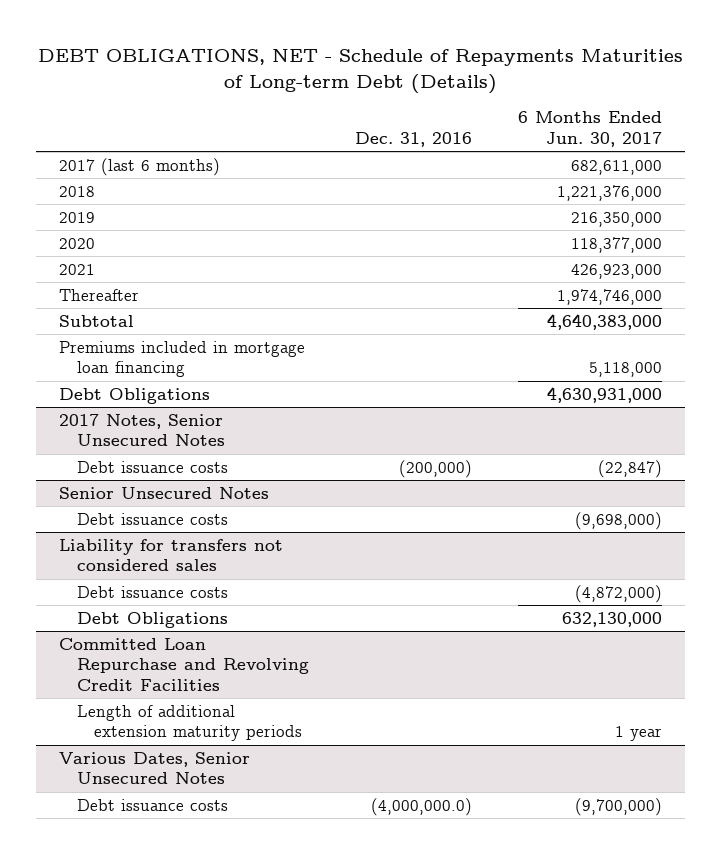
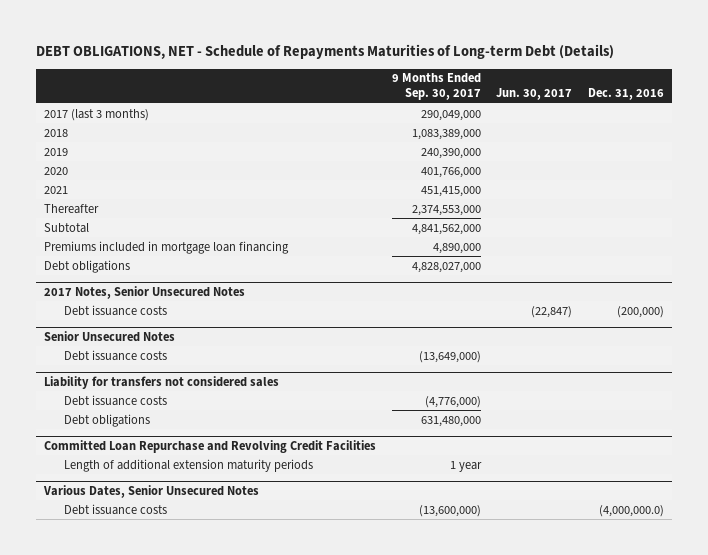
[518,111,663,147] 6 Months Ended Jun. 30, 2017 -> none
none -> [391,73,481,101] 9 Months Ended Sep. 30, 2017
none -> [496,88,573,101] Jun. 30, 2017
[59,157,221,176] 2017 (last 6 months) -> [44,108,150,121] 2017 (last 3 months)
[59,387,211,404] Debt Obligations -> [44,259,131,273] Debt obligations
[76,611,228,628] Debt Obligations -> [63,413,150,427] Debt obligations

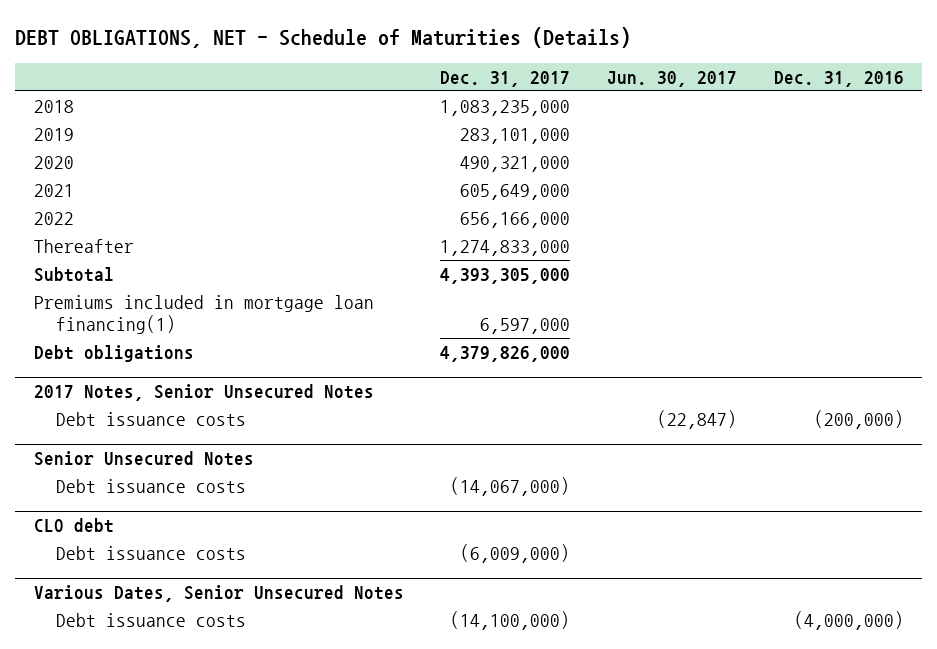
[36,44,615,60] DEBT OBLIGATIONS, NET - Schedule of Repayments Maturities of Long-term Debt (Details) -> [15,27,632,49] DEBT OBLIGATIONS, NET - Schedule of Maturities (Details)
[391,73,481,101] 9 Months Ended Sep. 30, 2017 -> none
none -> [440,70,571,87] Dec. 31, 2017
[44,108,150,121] 2017 (last 3 months) -> none
none -> [33,212,74,226] 2022
[44,240,290,254] Premiums included in mortgage loan financing -> [33,295,374,335] Premiums included in mortgage loan financing(1)
[44,376,280,390] Liability for transfers not considered sales -> none
[63,394,167,406] Debt issuance costs -> none
[63,413,150,427] Debt obligations -> none
[44,440,377,454] Committed Loan Repurchase and Revolving Credit Facilities -> none
[63,458,313,472] Length of additional extension maturity periods -> none
none -> [33,518,114,534] CLO debt
none -> [55,546,246,561] Debt issuance costs
[598,504,664,517] (4,000,000.0) -> [793,611,904,631] (4,000,000)

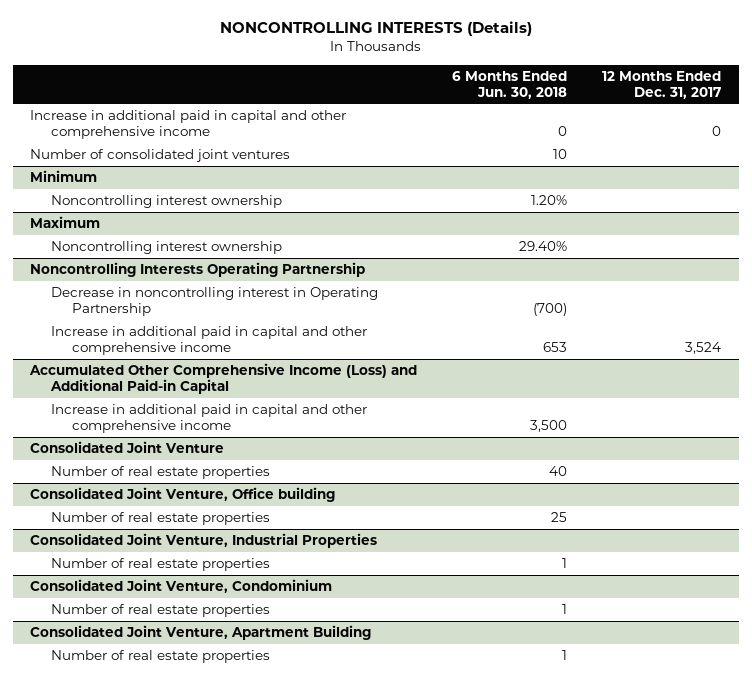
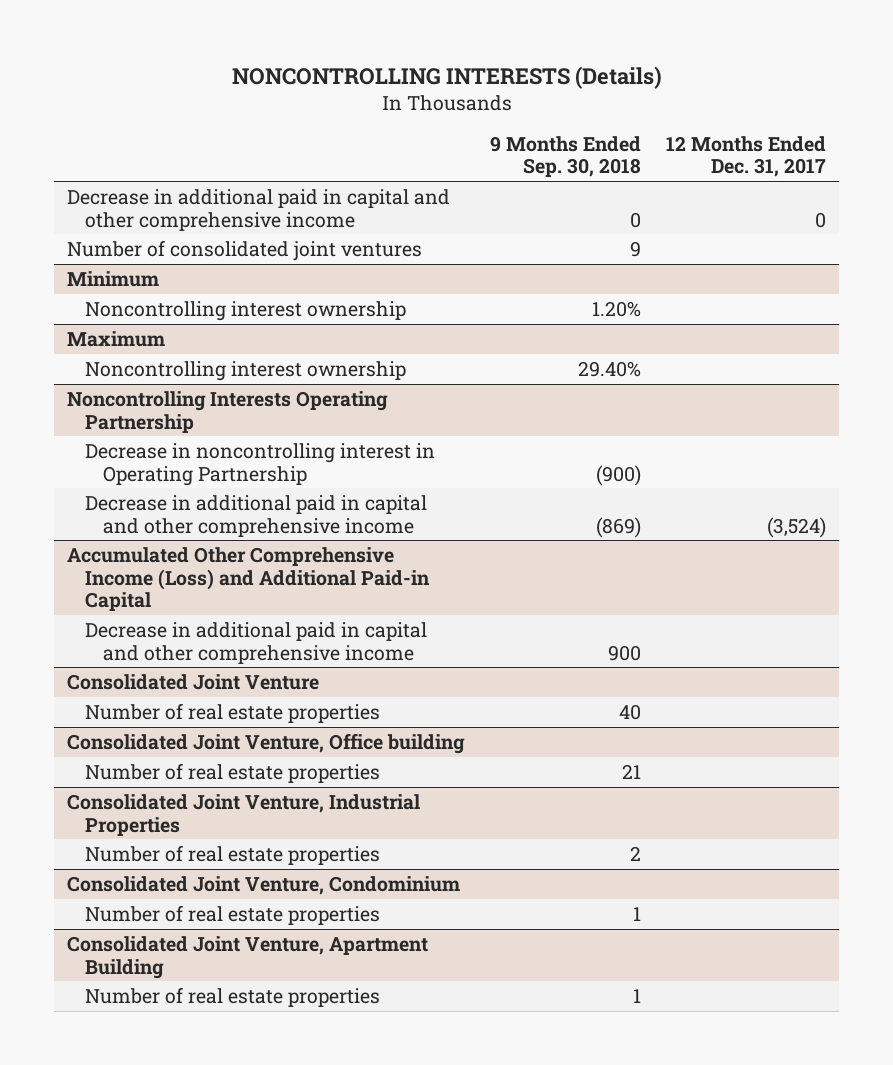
[452,70,568,99] 6 Months Ended Jun. 30, 2018 -> none
none -> [489,135,641,178] 9 Months Ended Sep. 30, 2018
[30,110,347,139] Increase in additional paid in capital and other comprehensive income -> [66,188,450,231] Decrease in additional paid in capital and other comprehensive income
[51,326,368,355] Increase in additional paid in capital and other comprehensive income -> [84,494,427,537] Decrease in additional paid in capital and other comprehensive income
[685,341,722,354] 3,524 -> [767,516,827,538] (3,524)
[51,404,368,433] Increase in additional paid in capital and other comprehensive income -> [84,621,427,664] Decrease in additional paid in capital and other comprehensive income

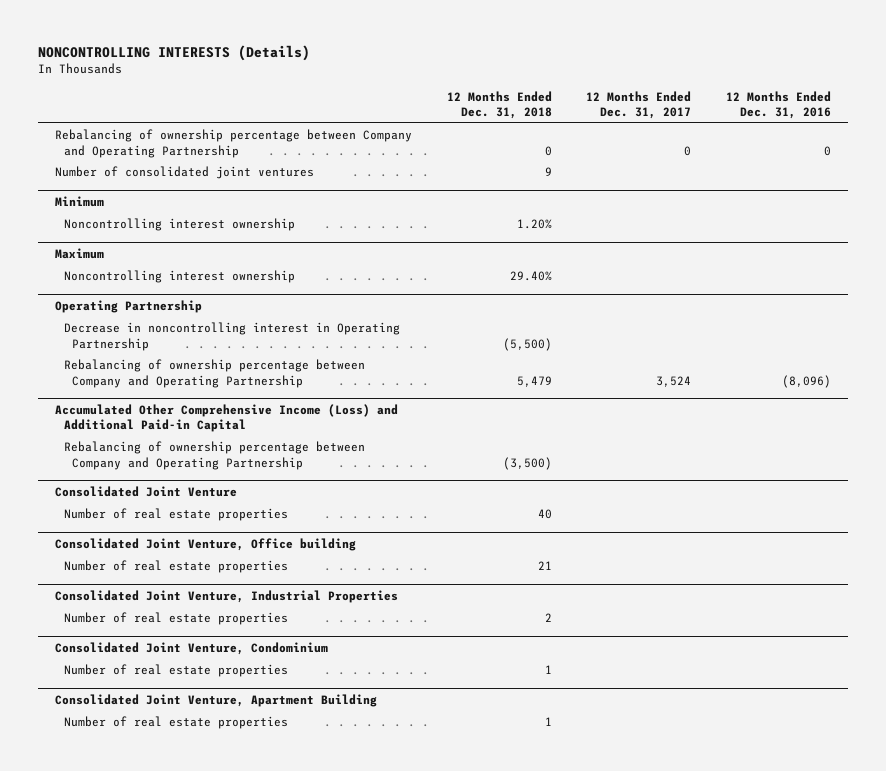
[489,135,641,178] 9 Months Ended Sep. 30, 2018 -> none
none -> [446,90,552,119] 12 Months Ended Dec. 31, 2018
none -> [725,90,831,119] 12 Months Ended Dec. 31, 2016
[66,188,450,231] Decrease in additional paid in capital and other comprehensive income -> [55,129,413,158] Rebalancing of ownership percentage between Company and Operating Partnership
[66,390,388,433] Noncontrolling Interests Operating Partnership -> [55,299,203,313] Operating Partnership
[84,494,427,537] Decrease in additional paid in capital and other comprehensive income -> none
none -> [63,359,365,388] Rebalancing of ownership percentage between Company and Operating Partnership
[84,621,427,664] Decrease in additional paid in capital and other comprehensive income -> [63,441,365,470] Rebalancing of ownership percentage between Company and Operating Partnership

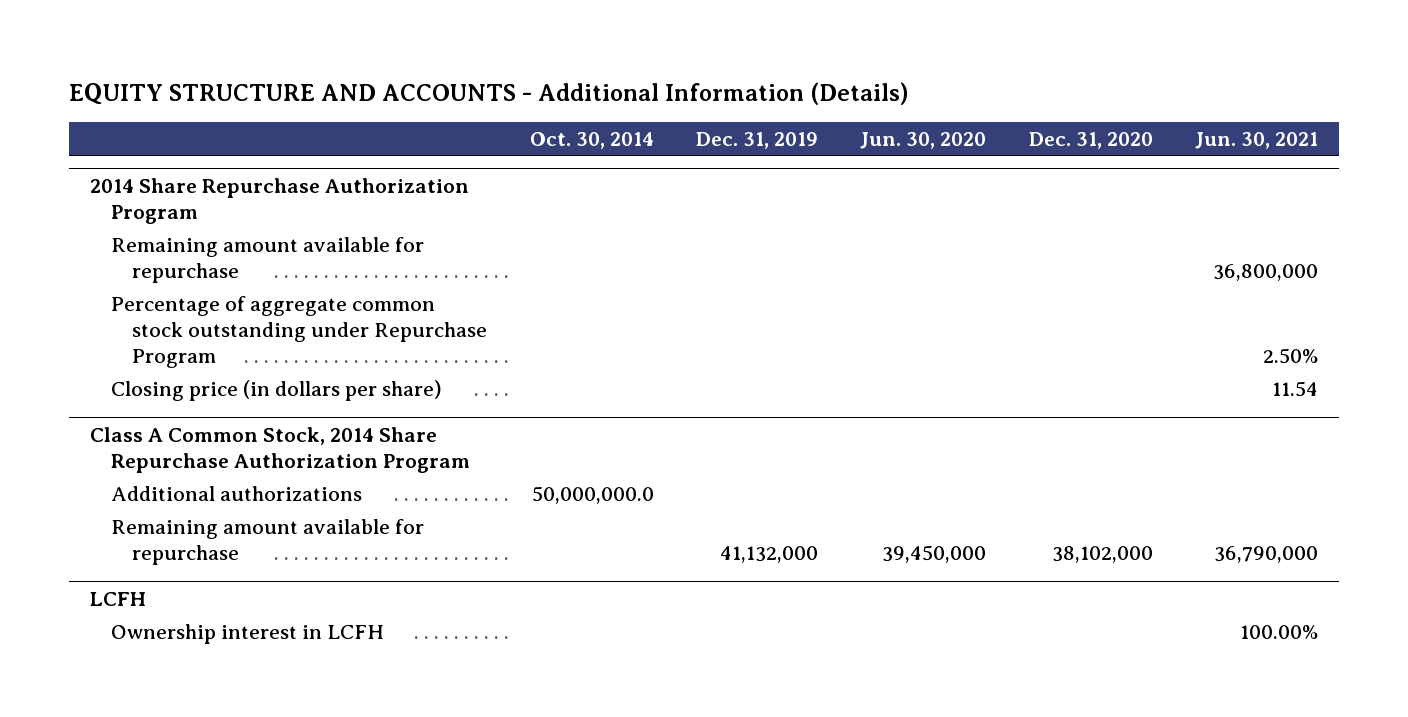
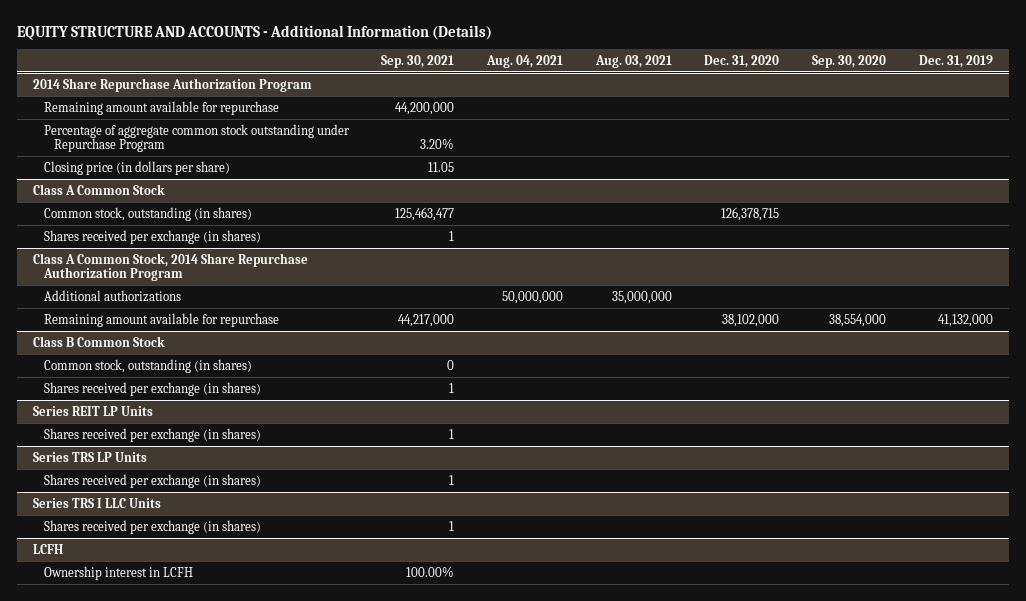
[529,131,654,149] Oct. 30, 2014 -> none
[860,131,987,149] Jun. 30, 2020 -> none
[1195,131,1319,149] Jun. 30, 2021 -> none
none -> [381,54,455,68] Sep. 30, 2021
none -> [486,54,564,68] Aug. 04, 2021
none -> [594,54,672,68] Aug. 03, 2021
none -> [812,54,887,68] Sep. 30, 2020
none -> [33,183,166,195] Class A Common Stock
none -> [43,206,252,221] Common stock, outstanding (in shares)
none -> [43,229,261,244] Shares received per exchange (in shares)
none -> [33,335,166,347] Class B Common Stock
none -> [43,358,252,373] Common stock, outstanding (in shares)
none -> [43,381,261,396] Shares received per exchange (in shares)
none -> [33,405,154,416] Series REIT LP Units
none -> [43,427,261,442] Shares received per exchange (in shares)
none -> [33,451,148,462] Series TRS LP Units
none -> [43,473,261,488] Shares received per exchange (in shares)
none -> [33,497,162,508] Series TRS I LLC Units
none -> [43,519,261,534] Shares received per exchange (in shares)

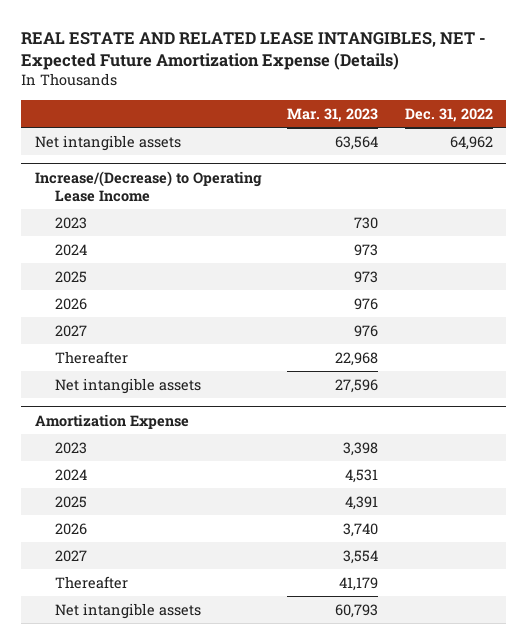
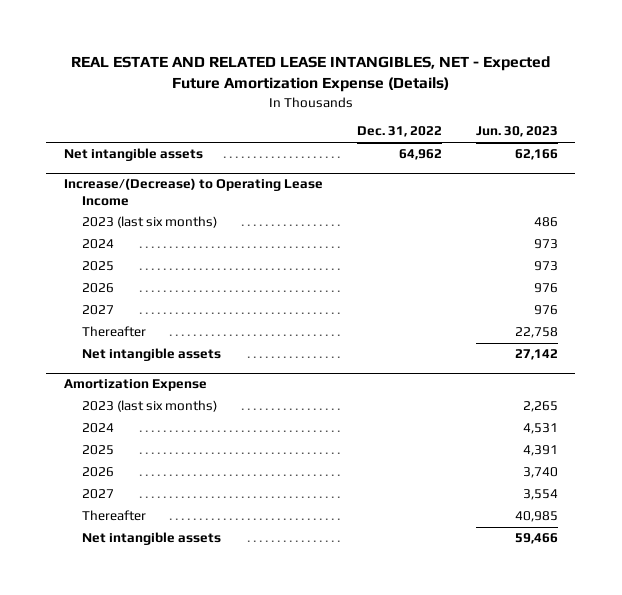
[287,107,379,122] Mar. 31, 2023 -> none
none -> [476,126,559,138] Jun. 30, 2023
[54,216,87,229] 2023 -> [81,216,217,229] 2023 (last six months)
[54,441,87,454] 2023 -> [81,400,217,413] 2023 (last six months)

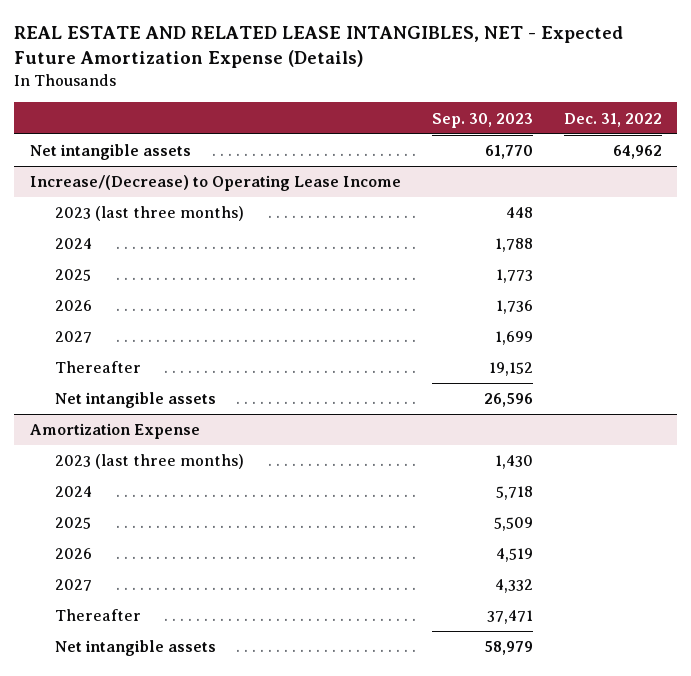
[476,126,559,138] Jun. 30, 2023 -> none
none -> [431,112,533,128] Sep. 30, 2023
[81,216,217,229] 2023 (last six months) -> [55,206,245,222] 2023 (last three months)
[81,400,217,413] 2023 (last six months) -> [55,454,245,470] 2023 (last three months)

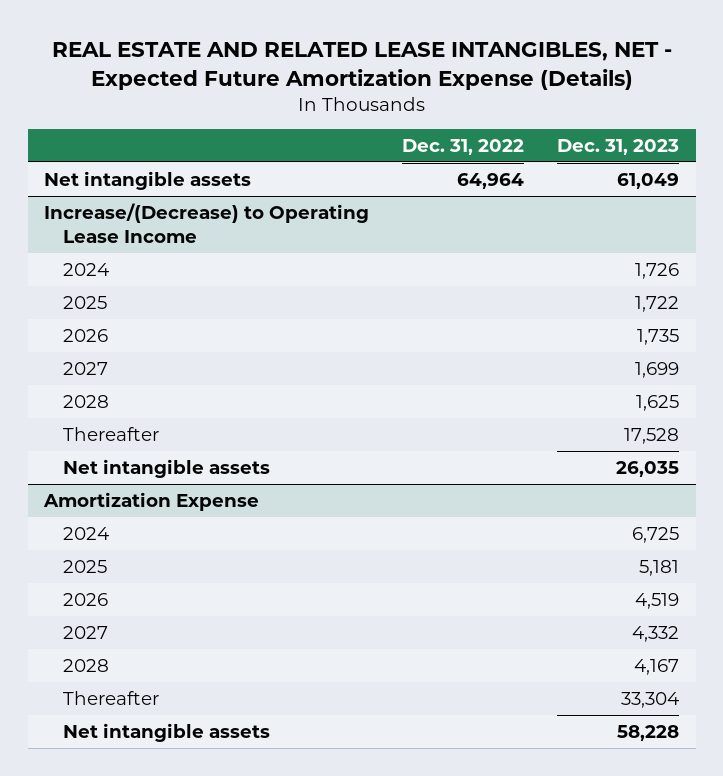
[431,112,533,128] Sep. 30, 2023 -> none
none -> [557,139,680,156] Dec. 31, 2023
[612,145,662,160] 64,962 -> [457,172,525,189] 64,964
[55,206,245,222] 2023 (last three months) -> none
none -> [63,394,110,408] 2028
[55,454,245,470] 2023 (last three months) -> none
none -> [63,658,110,672] 2028

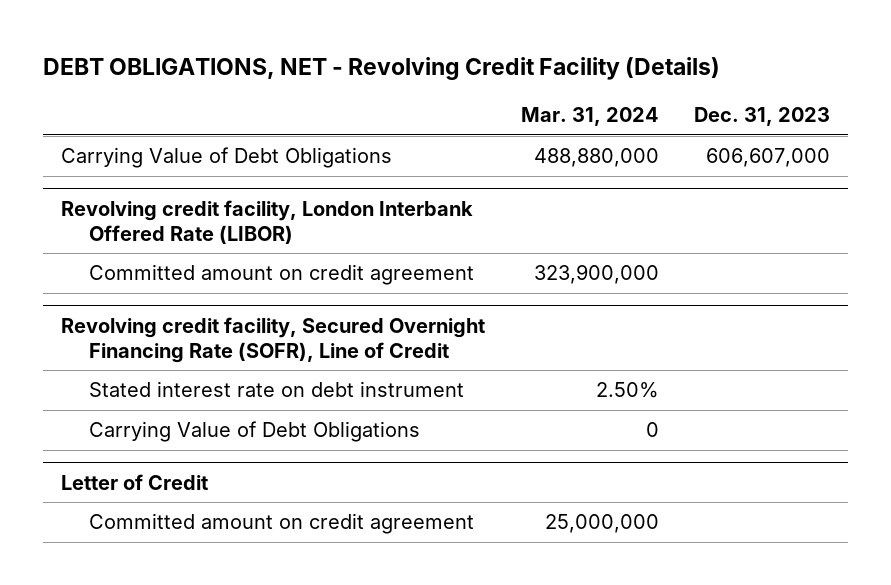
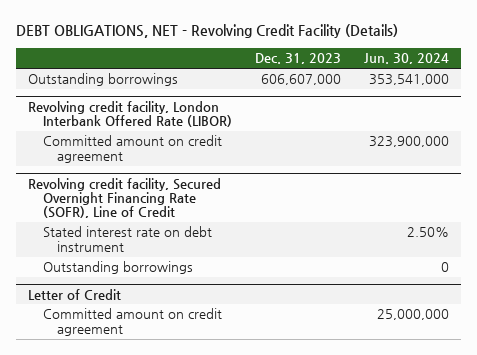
[520,107,659,127] Mar. 31, 2024 -> none
none -> [364,53,450,65] Jun. 30, 2024
[61,147,393,169] Carrying Value of Debt Obligations -> [27,73,178,87] Outstanding borrowings
[89,421,421,443] Carrying Value of Debt Obligations -> [42,261,193,275] Outstanding borrowings

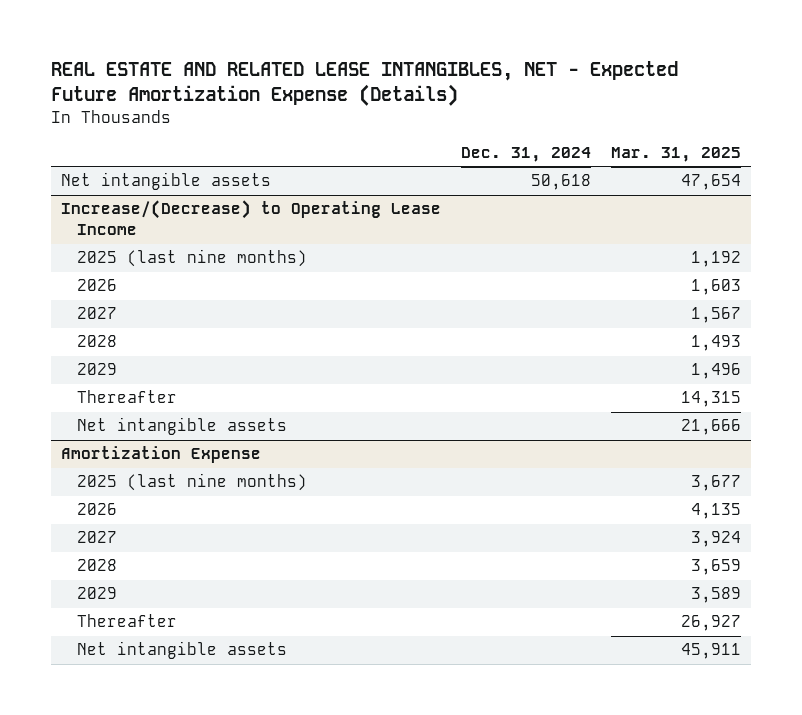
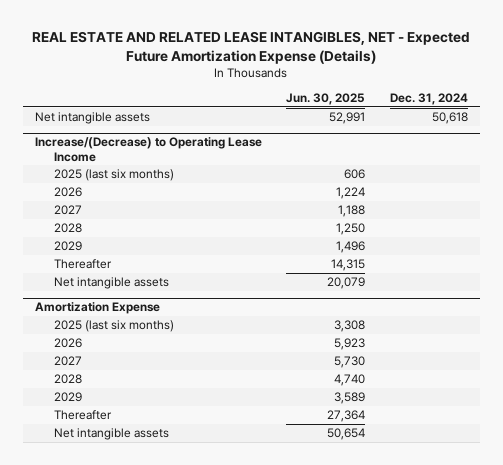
[610,147,741,163] Mar. 31, 2025 -> none
none -> [286,93,366,106] Jun. 30, 2025
[77,249,308,268] 2025 (last nine months) -> [54,169,175,182] 2025 (last six months)
[77,473,308,492] 2025 (last nine months) -> [54,320,175,333] 2025 (last six months)

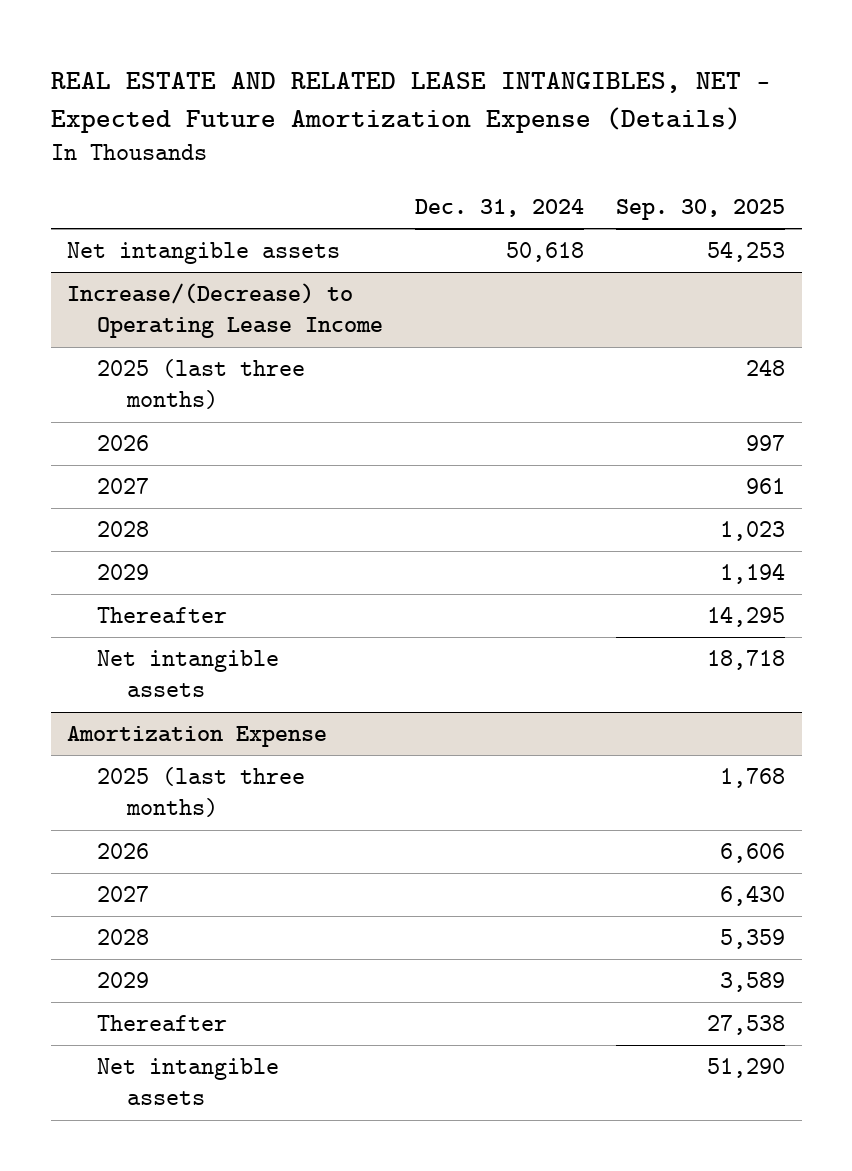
[286,93,366,106] Jun. 30, 2025 -> none
none -> [616,198,786,220] Sep. 30, 2025
[54,169,175,182] 2025 (last six months) -> [97,359,306,410] 2025 (last three months)
[54,320,175,333] 2025 (last six months) -> [97,767,306,818] 2025 (last three months)

